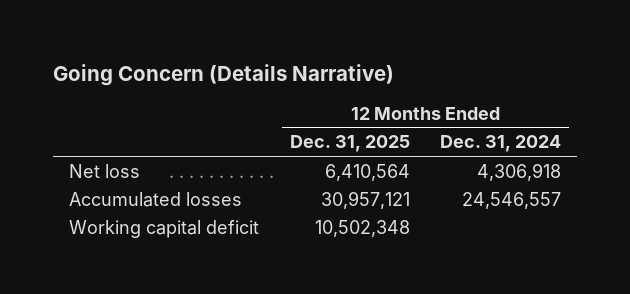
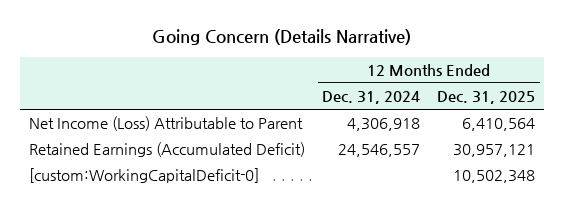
[68,163,140,178] Net loss -> [28,116,303,132] Net Income (Loss) Attributable to Parent
[68,191,242,207] Accumulated losses -> [28,142,305,158] Retained Earnings (Accumulated Deficit)
[68,219,259,238] Working capital deficit -> [28,168,259,184] [custom:WorkingCapitalDeficit-0]

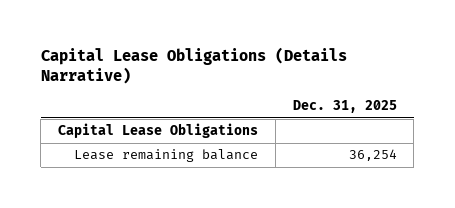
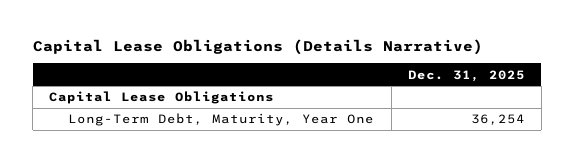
[74,149,259,163] Lease remaining balance -> [68,113,375,127] Long-Term Debt, Maturity, Year One

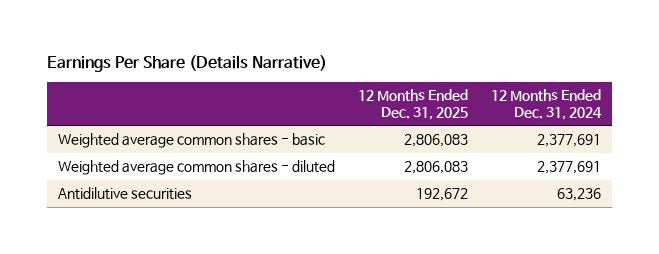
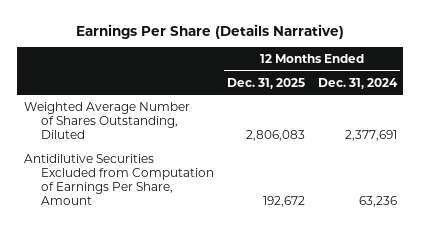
[58,133,326,149] Weighted average common shares - basic -> none
[58,160,336,176] Weighted average common shares - diluted -> [23,101,190,140] Weighted Average Number of Shares Outstanding, Diluted
[58,187,193,201] Antidilutive securities -> [23,153,215,206] Antidilutive Securities Excluded from Computation of Earnings Per Share, Amount

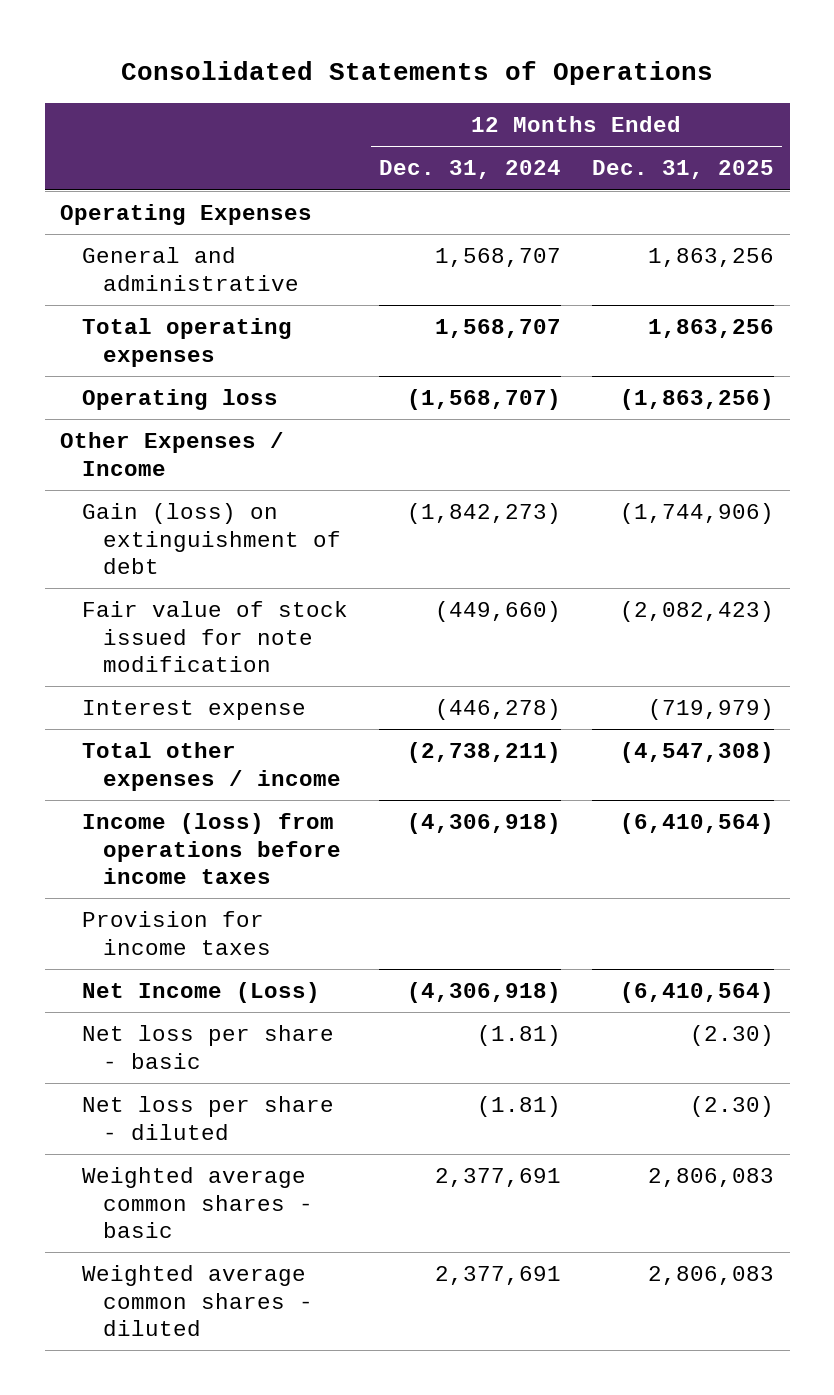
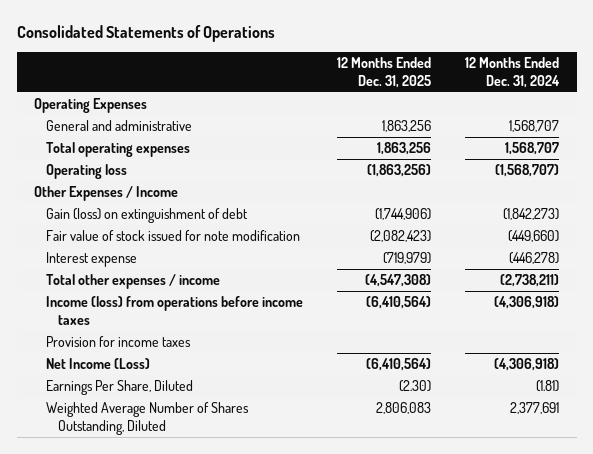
[81,1025,334,1069] Net loss per share - basic -> none
[81,1167,314,1239] Weighted average common shares - basic -> none
[81,1096,334,1140] Net loss per share - diluted -> [45,380,193,396] Earnings Per Share, Diluted
[81,1265,314,1337] Weighted average common shares - diluted -> [45,402,249,435] Weighted Average Number of Shares Outstanding, Diluted

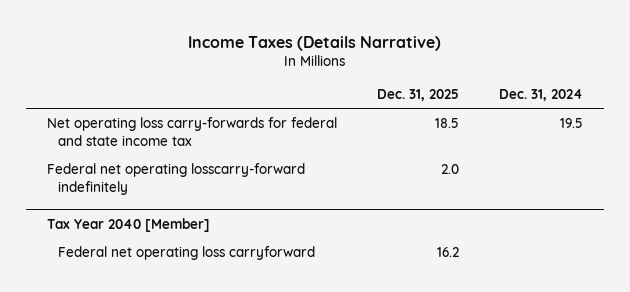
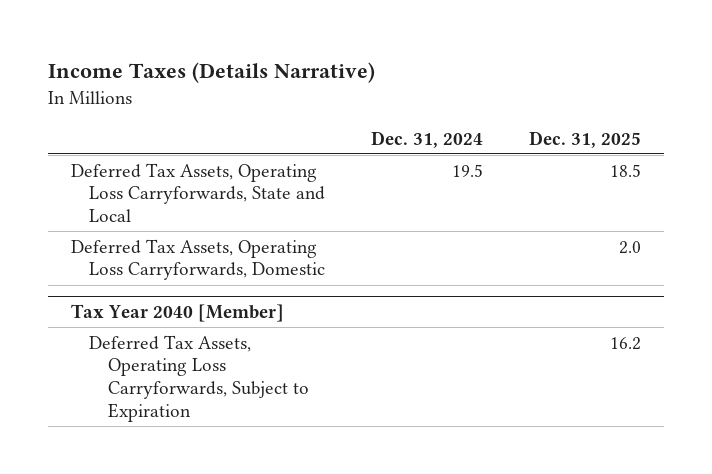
[46,117,337,146] Net operating loss carry-forwards for federal and state income tax -> [70,162,326,223] Deferred Tax Assets, Operating Loss Carryforwards, State and Local
[46,163,305,195] Federal net operating losscarry-forward indefinitely -> [70,238,326,281] Deferred Tax Assets, Operating Loss Carryforwards, Domestic
[58,246,316,261] Federal net operating loss carryforward -> [89,334,310,422] Deferred Tax Assets, Operating Loss Carryforwards, Subject to Expiration

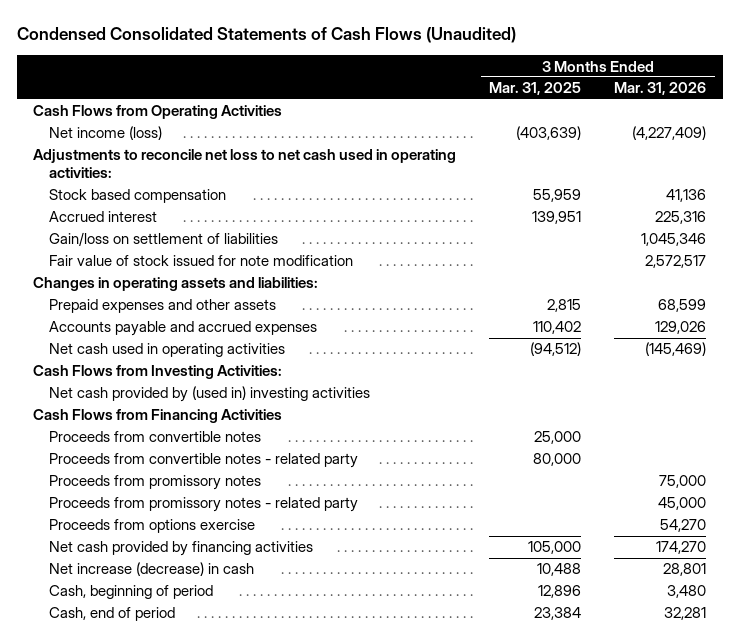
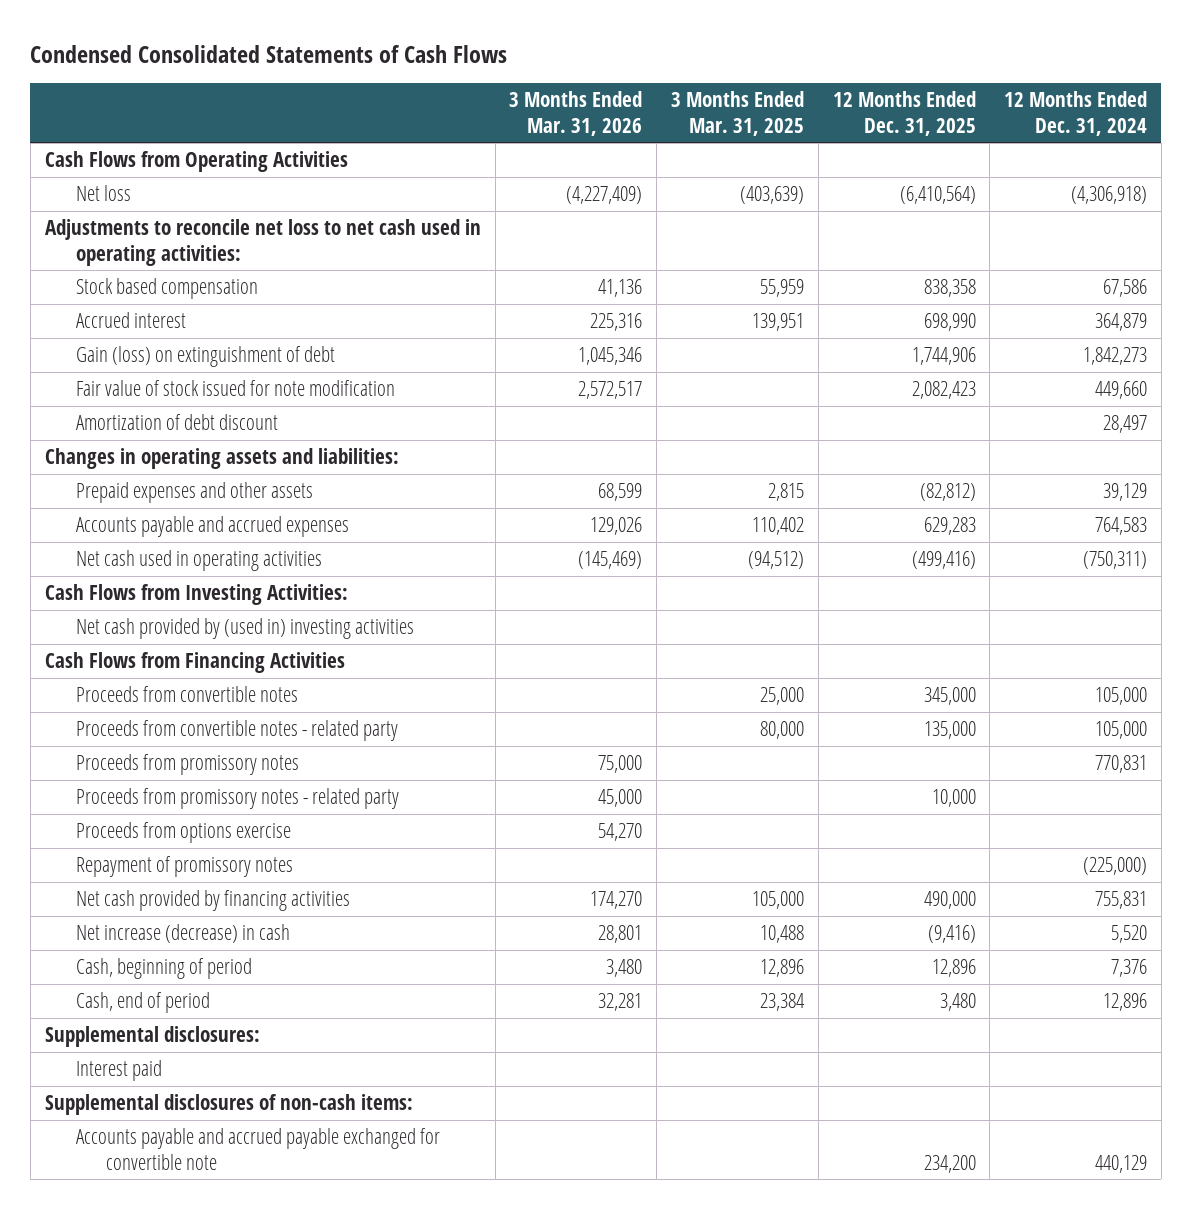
[17,27,517,44] Condensed Consolidated Statements of Cash Flows (Unaudited) -> [30,44,508,63] Condensed Consolidated Statements of Cash Flows
none -> [832,91,976,136] 12 Months Ended Dec. 31, 2025
none -> [1004,91,1148,136] 12 Months Ended Dec. 31, 2024
[48,126,162,141] Net income (loss) -> [75,185,131,202] Net loss
[48,232,278,247] Gain/loss on settlement of liabilities -> [75,346,335,368] Gain (loss) on extinguishment of debt
none -> [75,414,278,431] Amortization of debt discount
none -> [75,856,293,878] Repayment of promissory notes
none -> [44,1026,260,1048] Supplemental disclosures:
none -> [75,1060,162,1082] Interest paid
none -> [44,1094,413,1116] Supplemental disclosures of non-cash items:
none -> [75,1128,440,1170] Accounts payable and accrued payable exchanged for convertible note

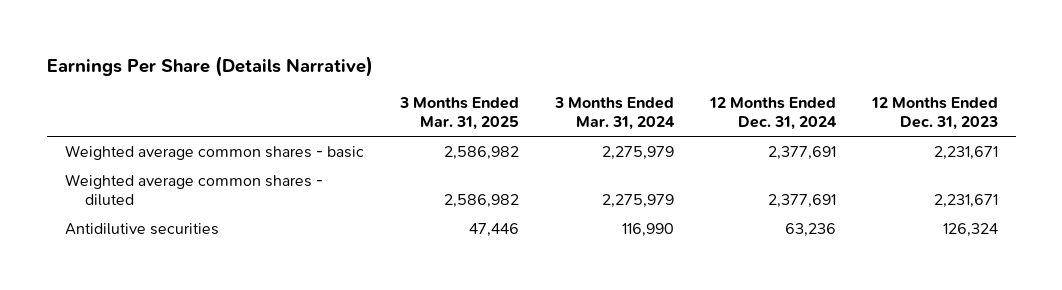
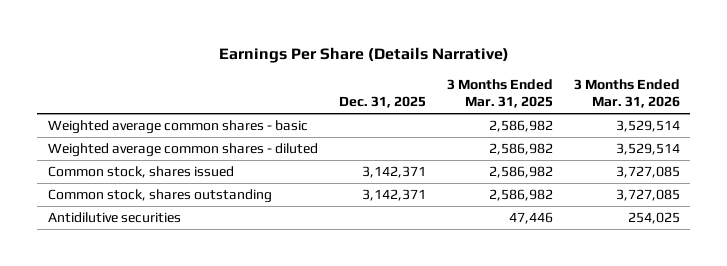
[553,97,675,131] 3 Months Ended Mar. 31, 2024 -> none
[708,97,837,131] 12 Months Ended Dec. 31, 2024 -> none
[870,97,998,131] 12 Months Ended Dec. 31, 2023 -> none
none -> [338,96,426,109] Dec. 31, 2025
none -> [573,79,680,109] 3 Months Ended Mar. 31, 2026
none -> [47,166,234,179] Common stock, shares issued
none -> [47,189,272,204] Common stock, shares outstanding

